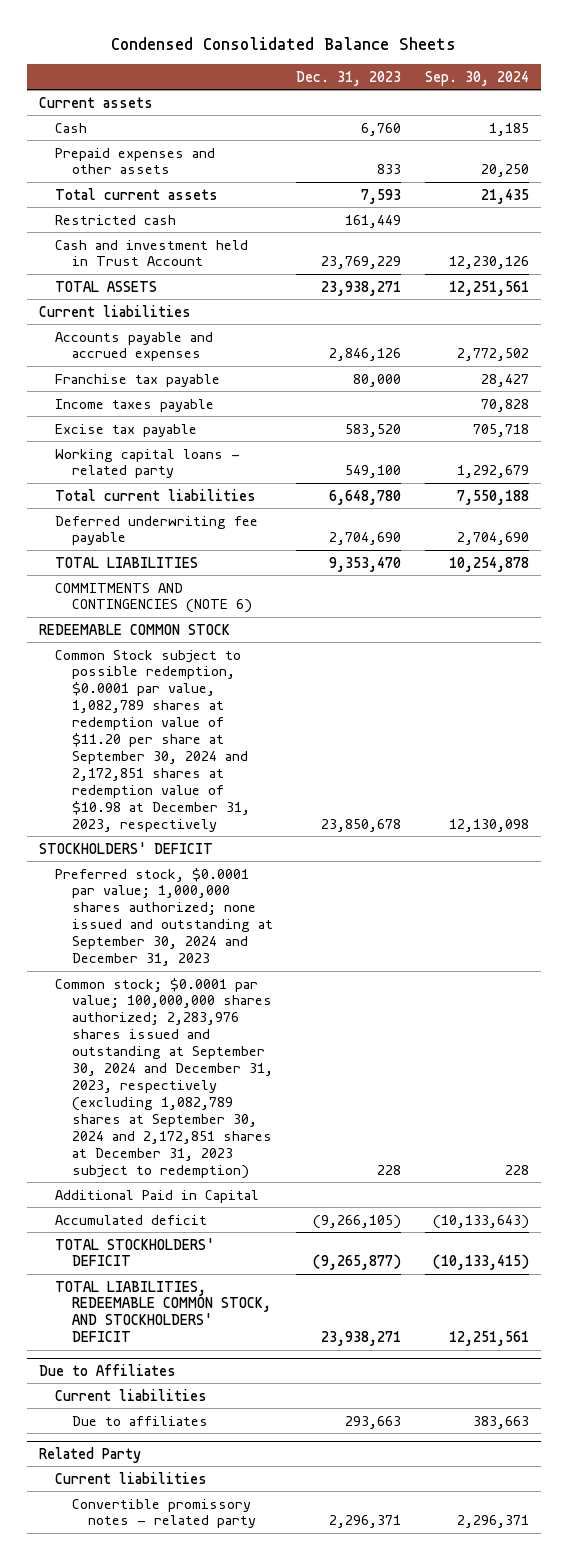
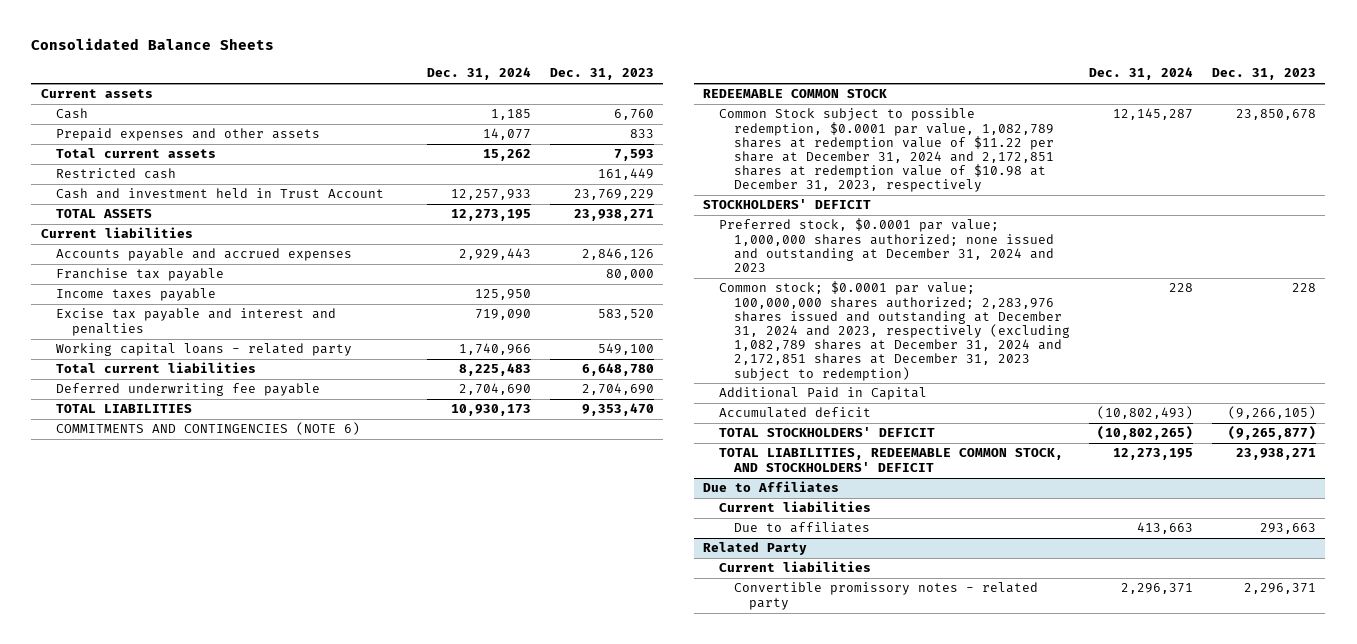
[110,36,456,50] Condensed Consolidated Balance Sheets -> [31,38,275,51] Consolidated Balance Sheets
[425,70,530,86] Sep. 30, 2024 -> none
none -> [426,67,531,81] Dec. 31, 2024
[55,423,198,437] Excise tax payable -> [56,308,337,336] Excise tax payable and interest and penalties
[55,649,250,832] Common Stock subject to possible redemption, $0.0001 par value, 1,082,789 shares at redemption value of $11.20 per share at September 30, 2024 and 2,172,851 shares at redemption value of $10.98 at December 31, 2023, respectively -> [718,108,1054,193] Common Stock subject to possible redemption, $0.0001 par value, 1,082,789 shares at redemption value of $11.22 per share at December 31, 2024 and 2,172,851 shares at redemption value of $10.98 at December 31, 2023, respectively
[55,867,273,967] Preferred stock, $0.0001 par value; 1,000,000 shares authorized; none issued and outstanding at September 30, 2024 and December 31, 2023 -> [718,218,1054,273] Preferred stock, $0.0001 par value; 1,000,000 shares authorized; none issued and outstanding at December 31, 2024 and 2023
[55,977,273,1179] Common stock; $0.0001 par value; 100,000,000 shares authorized; 2,283,976 shares issued and outstanding at September 30, 2024 and December 31, 2023, respectively (excluding 1,082,789 shares at September 30, 2024 and 2,172,851 shares at December 31, 2023 subject to redemption) -> [718,281,1070,381] Common stock; $0.0001 par value; 100,000,000 shares authorized; 2,283,976 shares issued and outstanding at December 31, 2024 and 2023, respectively (excluding 1,082,789 shares at December 31, 2024 and 2,172,851 shares at December 31, 2023 subject to redemption)

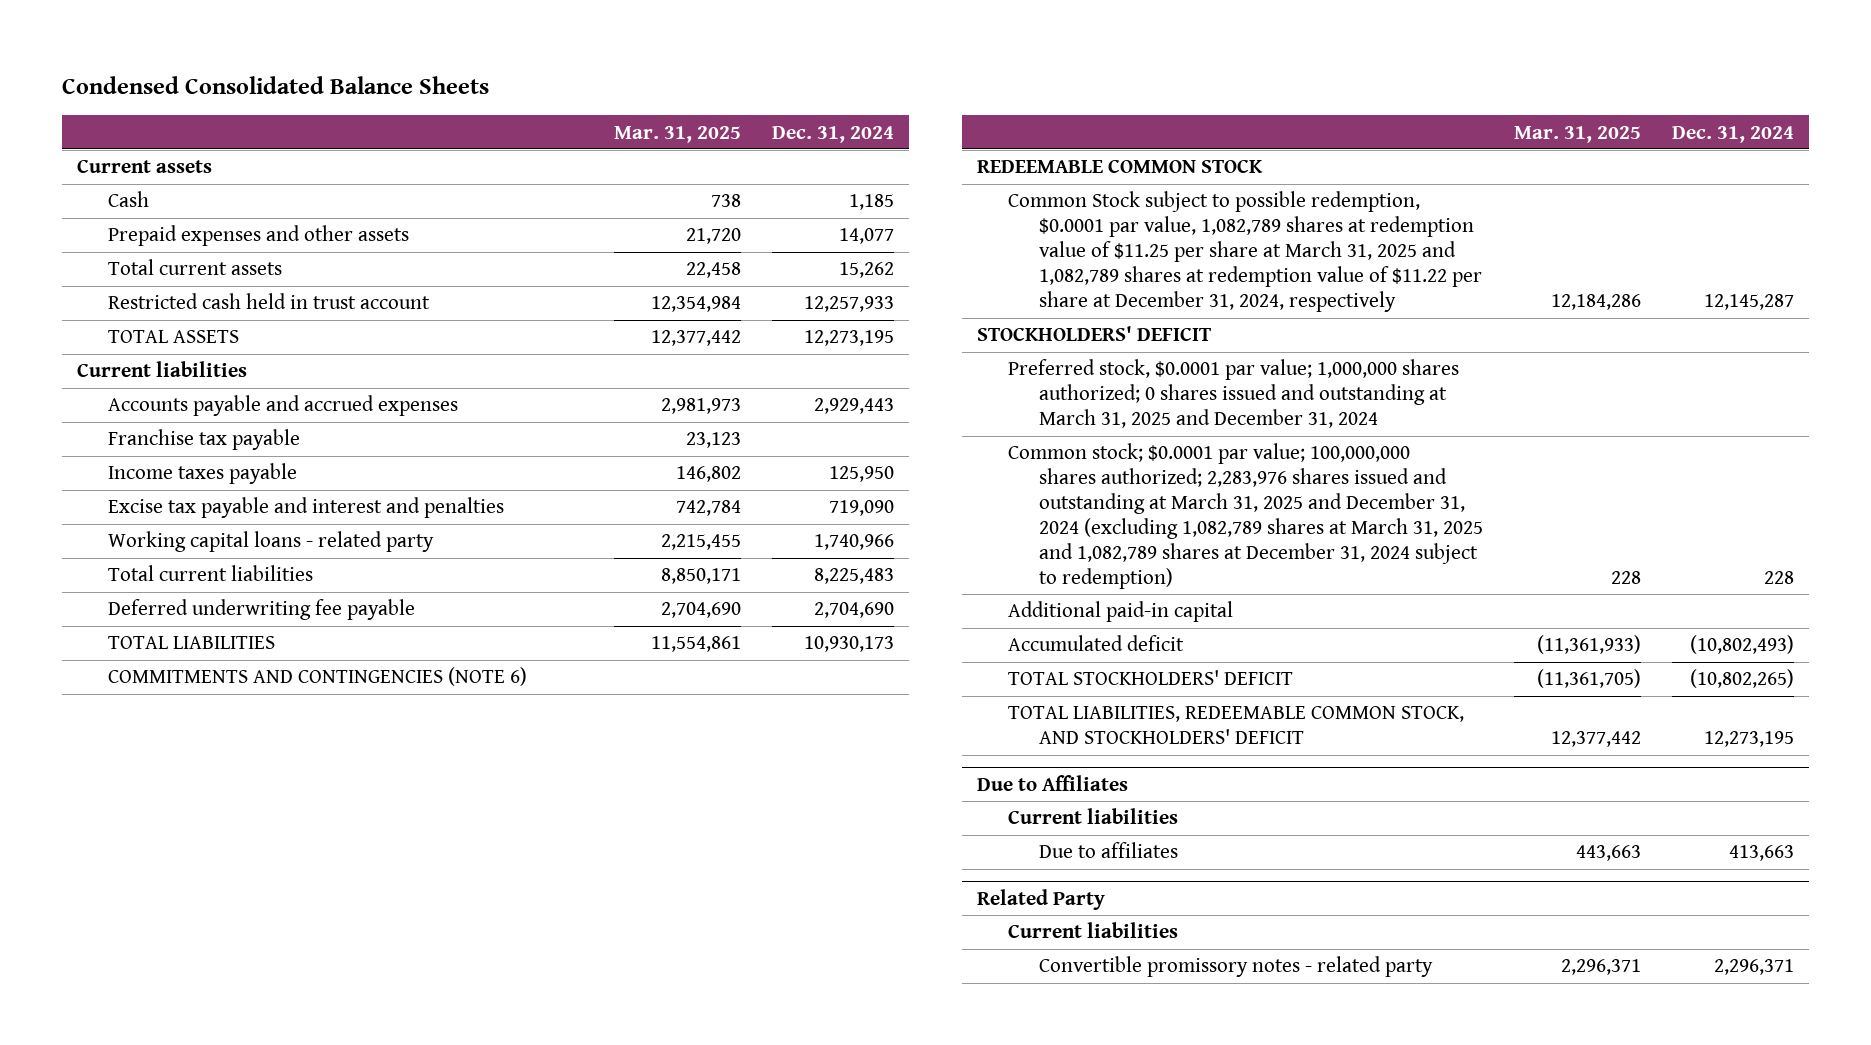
[31,38,275,51] Consolidated Balance Sheets -> [61,76,489,95] Condensed Consolidated Balance Sheets
[549,68,654,81] Dec. 31, 2023 -> none
none -> [614,125,742,143] Mar. 31, 2025
[56,168,177,180] Restricted cash -> none
[56,188,385,200] Cash and investment held in Trust Account -> [108,293,431,310] Restricted cash held in trust account
[718,108,1054,193] Common Stock subject to possible redemption, $0.0001 par value, 1,082,789 shares at redemption value of $11.22 per share at December 31, 2024 and 2,172,851 shares at redemption value of $10.98 at December 31, 2023, respectively -> [1008,191,1483,313] Common Stock subject to possible redemption, $0.0001 par value, 1,082,789 shares at redemption value of $11.25 per share at March 31, 2025 and 1,082,789 shares at redemption value of $11.22 per share at December 31, 2024, respectively
[718,218,1054,273] Preferred stock, $0.0001 par value; 1,000,000 shares authorized; none issued and outstanding at December 31, 2024 and 2023 -> [1008,359,1460,429] Preferred stock, $0.0001 par value; 1,000,000 shares authorized; 0 shares issued and outstanding at March 31, 2025 and December 31, 2024
[718,281,1070,381] Common stock; $0.0001 par value; 100,000,000 shares authorized; 2,283,976 shares issued and outstanding at December 31, 2024 and 2023, respectively (excluding 1,082,789 shares at December 31, 2024 and 2,172,851 shares at December 31, 2023 subject to redemption) -> [1008,443,1484,590] Common stock; $0.0001 par value; 100,000,000 shares authorized; 2,283,976 shares issued and outstanding at March 31, 2025 and December 31, 2024 (excluding 1,082,789 shares at March 31, 2025 and 1,082,789 shares at December 31, 2024 subject to redemption)
[718,387,927,401] Additional Paid in Capital -> [1008,601,1234,623] Additional paid-in capital

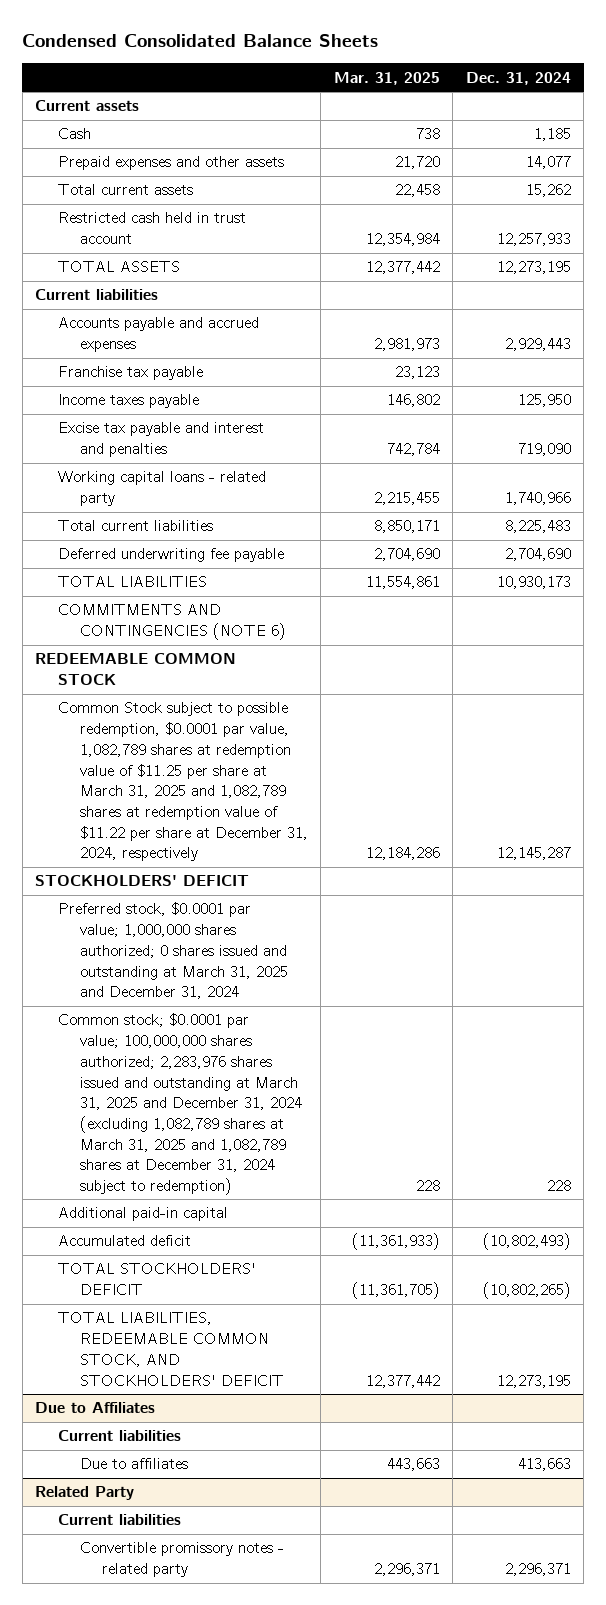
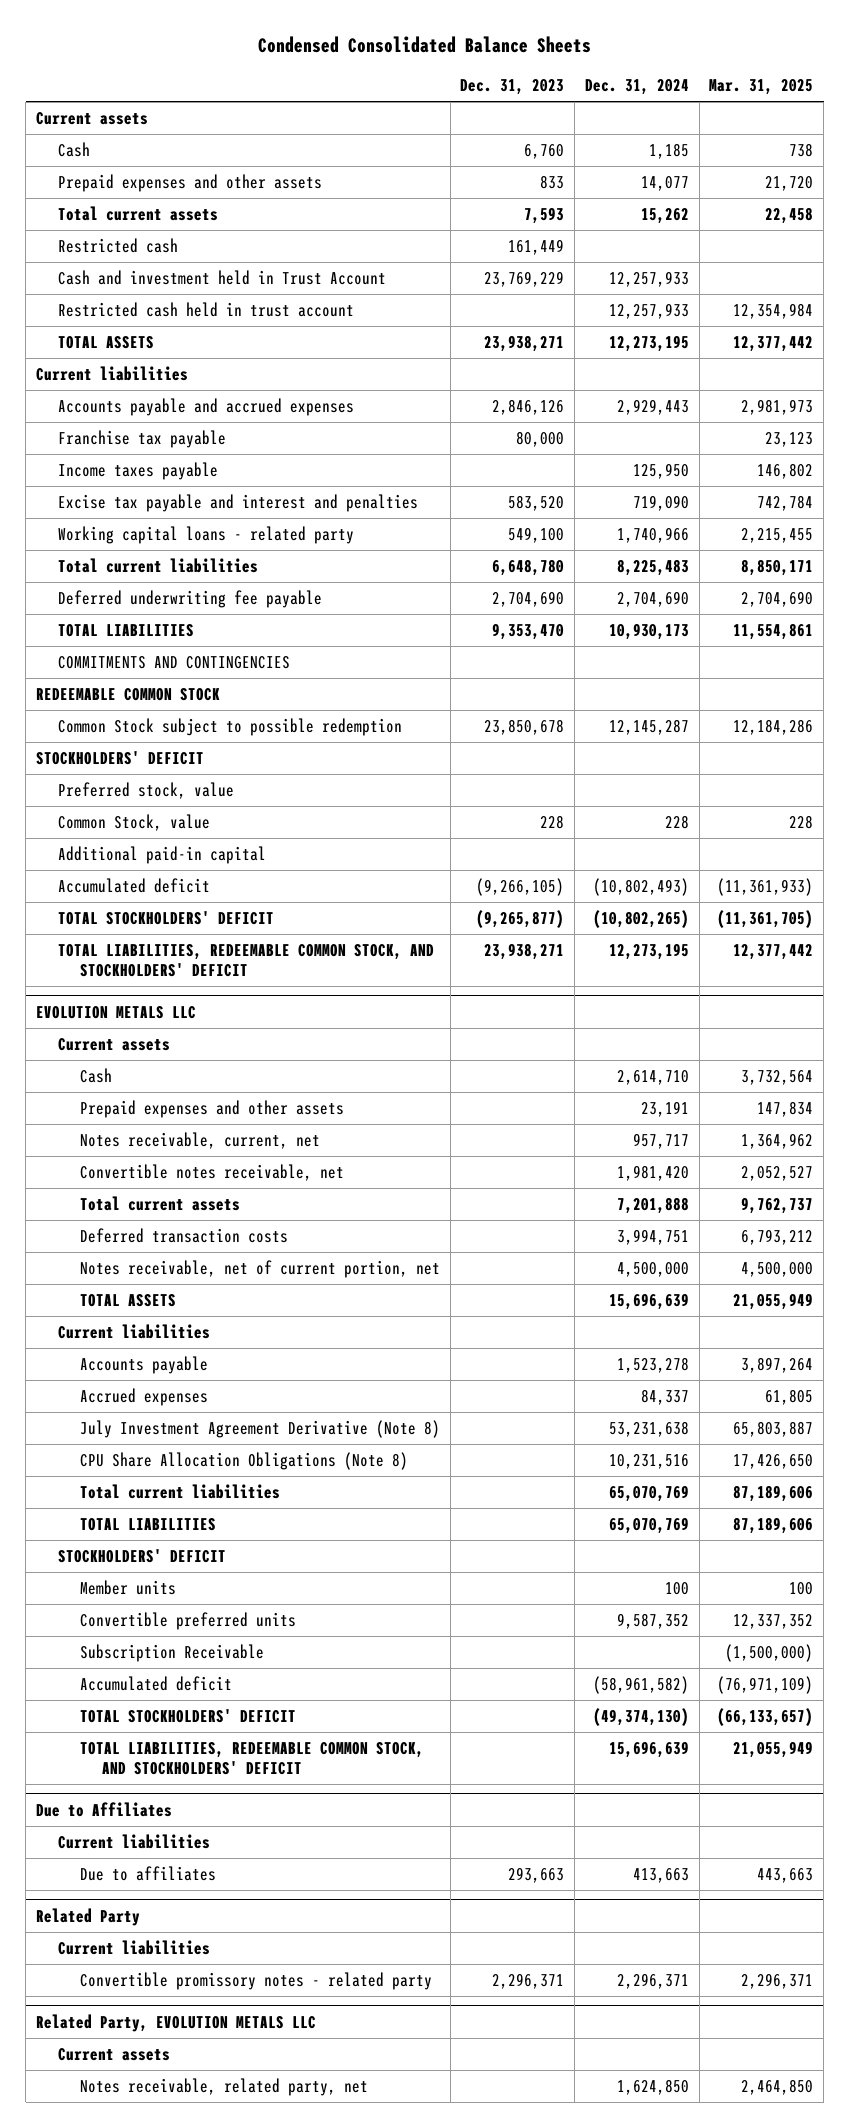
none -> [460,79,565,96] Dec. 31, 2023
none -> [58,238,179,254] Restricted cash
none -> [58,270,387,286] Cash and investment held in Trust Account
[57,604,286,641] COMMITMENTS AND CONTINGENCIES (NOTE 6) -> [58,656,291,670] COMMITMENTS AND CONTINGENCIES
[57,702,308,862] Common Stock subject to possible redemption, $0.0001 par value, 1,082,789 shares at redemption value of $11.25 per share at March 31, 2025 and 1,082,789 shares at redemption value of $11.22 per share at December 31, 2024, respectively -> [58,718,403,737] Common Stock subject to possible redemption
[57,902,288,1000] Preferred stock, $0.0001 par value; 1,000,000 shares authorized; 0 shares issued and outstanding at March 31, 2025 and December 31, 2024 -> [58,782,235,800] Preferred stock, value
[57,1013,302,1195] Common stock; $0.0001 par value; 100,000,000 shares authorized; 2,283,976 shares issued and outstanding at March 31, 2025 and December 31, 2024 (excluding 1,082,789 shares at March 31, 2025 and 1,082,789 shares at December 31, 2024 subject to redemption) -> [58,814,211,832] Common Stock, value
none -> [36,1005,197,1019] EVOLUTION METALS LLC
none -> [58,1038,171,1052] Current assets
none -> [80,1068,113,1084] Cash
none -> [80,1100,345,1119] Prepaid expenses and other assets
none -> [80,1132,321,1150] Notes receivable, current, net
none -> [80,1164,345,1182] Convertible notes receivable, net
none -> [80,1196,241,1212] Total current assets
none -> [80,1228,289,1244] Deferred transaction costs
none -> [80,1260,441,1279] Notes receivable, net of current portion, net
none -> [80,1294,177,1308] TOTAL ASSETS
none -> [58,1324,211,1340] Current liabilities
none -> [80,1356,209,1375] Accounts payable
none -> [80,1388,209,1407] Accrued expenses
none -> [80,1420,441,1439] July Investment Agreement Derivative (Note 8)
none -> [80,1452,409,1471] CPU Share Allocation Obligations (Note 8)
none -> [80,1484,281,1500] Total current liabilities
none -> [80,1518,217,1532] TOTAL LIABILITIES
none -> [58,1549,227,1564] STOCKHOLDERS' DEFICIT
none -> [80,1580,177,1596] Member units
none -> [80,1612,297,1631] Convertible preferred units
none -> [80,1644,265,1663] Subscription Receivable
none -> [80,1676,233,1692] Accumulated deficit
none -> [80,1709,297,1724] TOTAL STOCKHOLDERS' DEFICIT
none -> [80,1742,425,1775] TOTAL LIABILITIES, REDEEMABLE COMMON STOCK, AND STOCKHOLDERS' DEFICIT
none -> [36,2013,317,2032] Related Party, EVOLUTION METALS LLC
none -> [58,2048,171,2062] Current assets
none -> [80,2078,369,2097] Notes receivable, related party, net

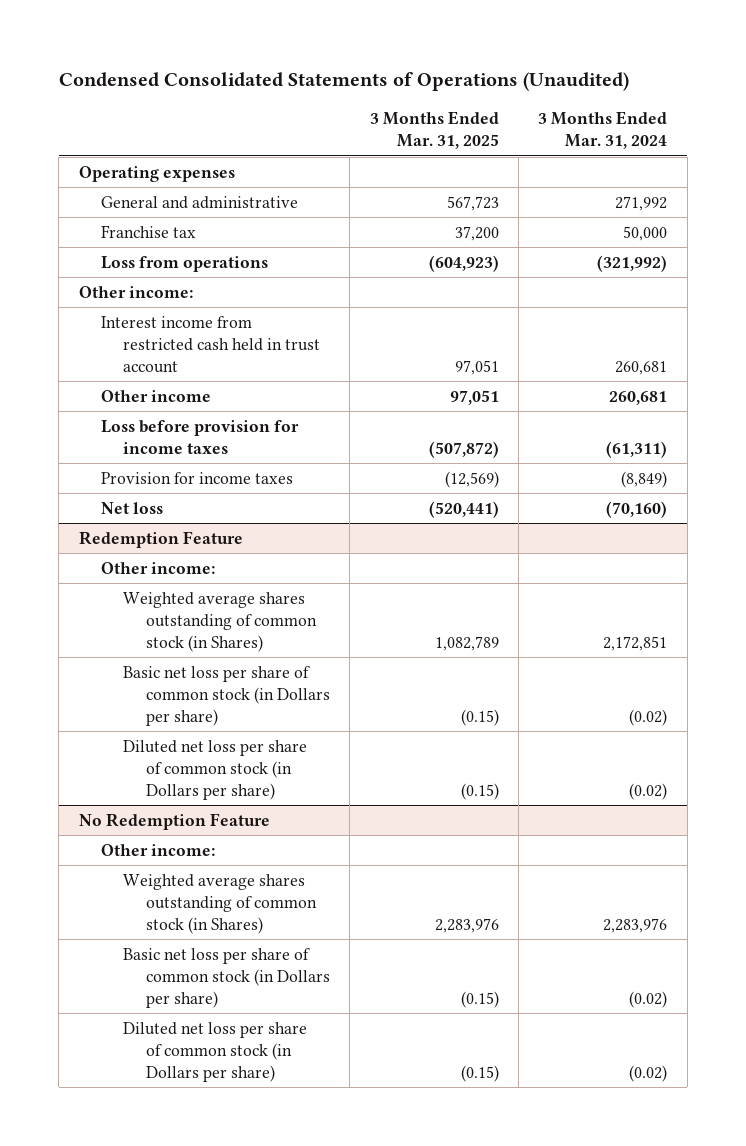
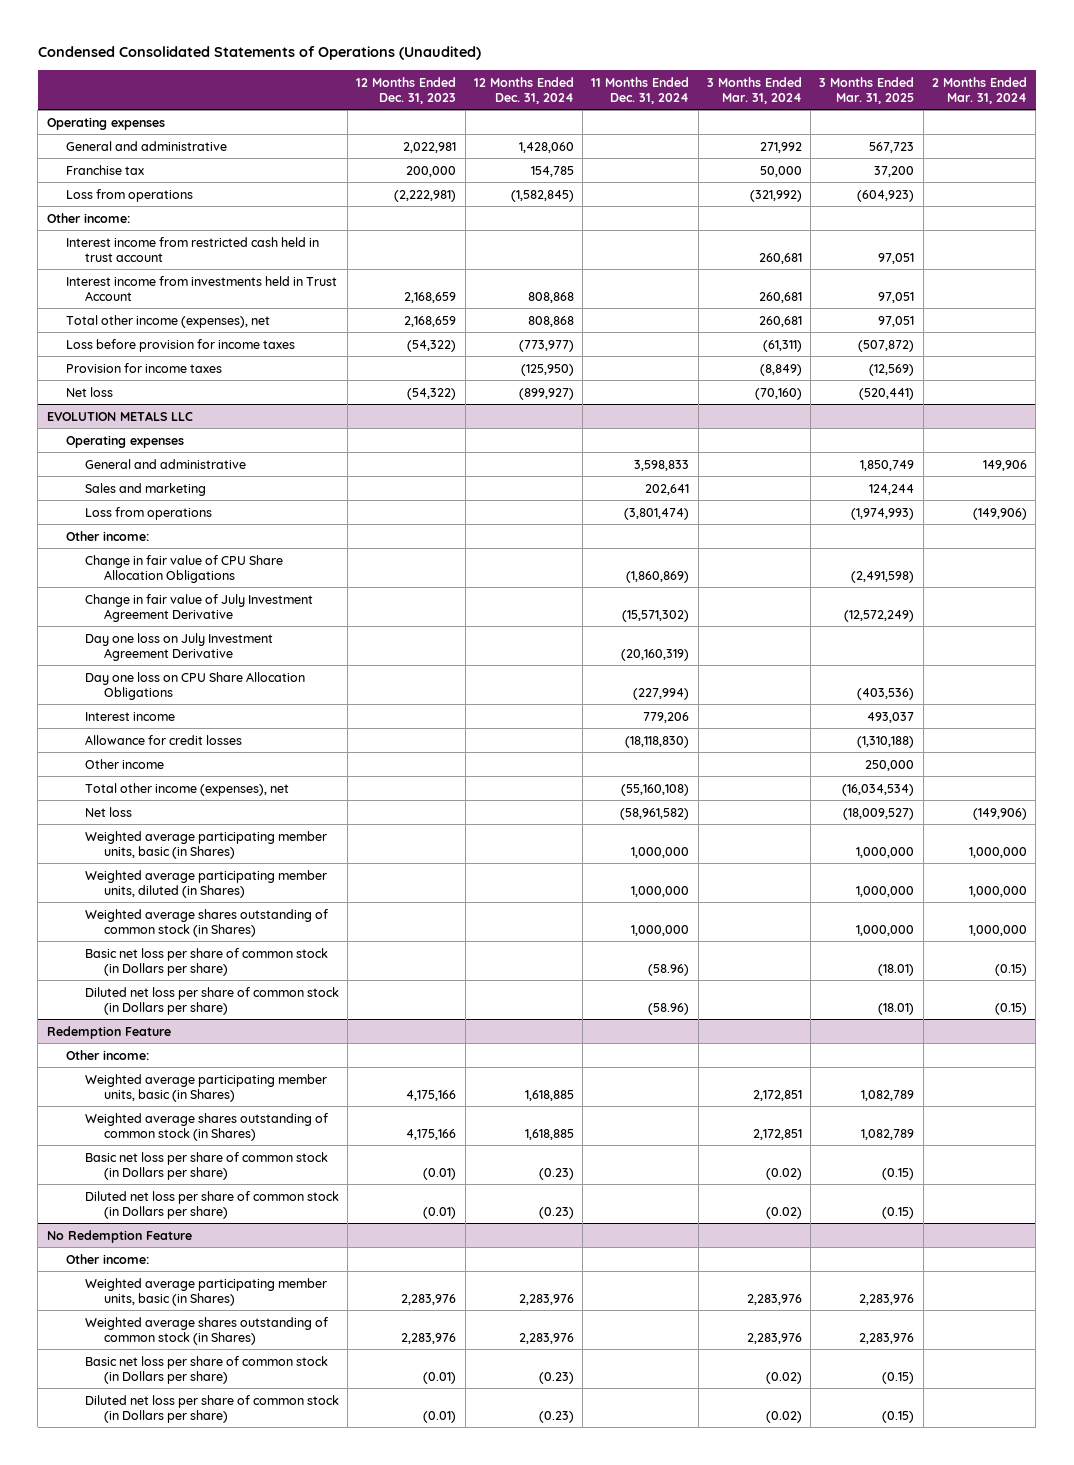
none -> [356,76,457,104] 12 Months Ended Dec. 31, 2023
none -> [473,76,574,104] 12 Months Ended Dec. 31, 2024
none -> [591,76,690,104] 11 Months Ended Dec. 31, 2024
none -> [931,76,1027,104] 2 Months Ended Mar. 31, 2024
none -> [65,275,337,301] Interest income from investments held in Trust Account
[100,389,211,402] Other income -> [65,314,270,328] Total other income (expenses), net
none -> [46,410,193,421] EVOLUTION METALS LLC
none -> [65,434,184,448] Operating expenses
none -> [84,458,246,469] General and administrative
none -> [84,482,206,496] Sales and marketing
none -> [84,506,212,520] Loss from operations
none -> [65,530,149,541] Other income:
none -> [84,554,283,583] Change in fair value of CPU Share Allocation Obligations
none -> [84,593,313,622] Change in fair value of July Investment Agreement Derivative
none -> [84,632,273,661] Day one loss on July Investment Agreement Derivative
none -> [84,671,305,700] Day one loss on CPU Share Allocation Obligations
none -> [84,711,175,721] Interest income
none -> [84,734,242,745] Allowance for credit losses
none -> [84,758,164,769] Other income
none -> [84,782,289,796] Total other income (expenses), net
none -> [84,806,132,817] Net loss
none -> [84,830,327,859] Weighted average participating member units, basic (in Shares)
none -> [84,869,327,898] Weighted average participating member units, diluted (in Shares)
none -> [84,908,328,937] Weighted average shares outstanding of common stock (in Shares)
none -> [84,947,328,976] Basic net loss per share of common stock (in Dollars per share)
none -> [84,986,339,1015] Diluted net loss per share of common stock (in Dollars per share)
none -> [84,1073,327,1102] Weighted average participating member units, basic (in Shares)
none -> [84,1277,327,1306] Weighted average participating member units, basic (in Shares)

